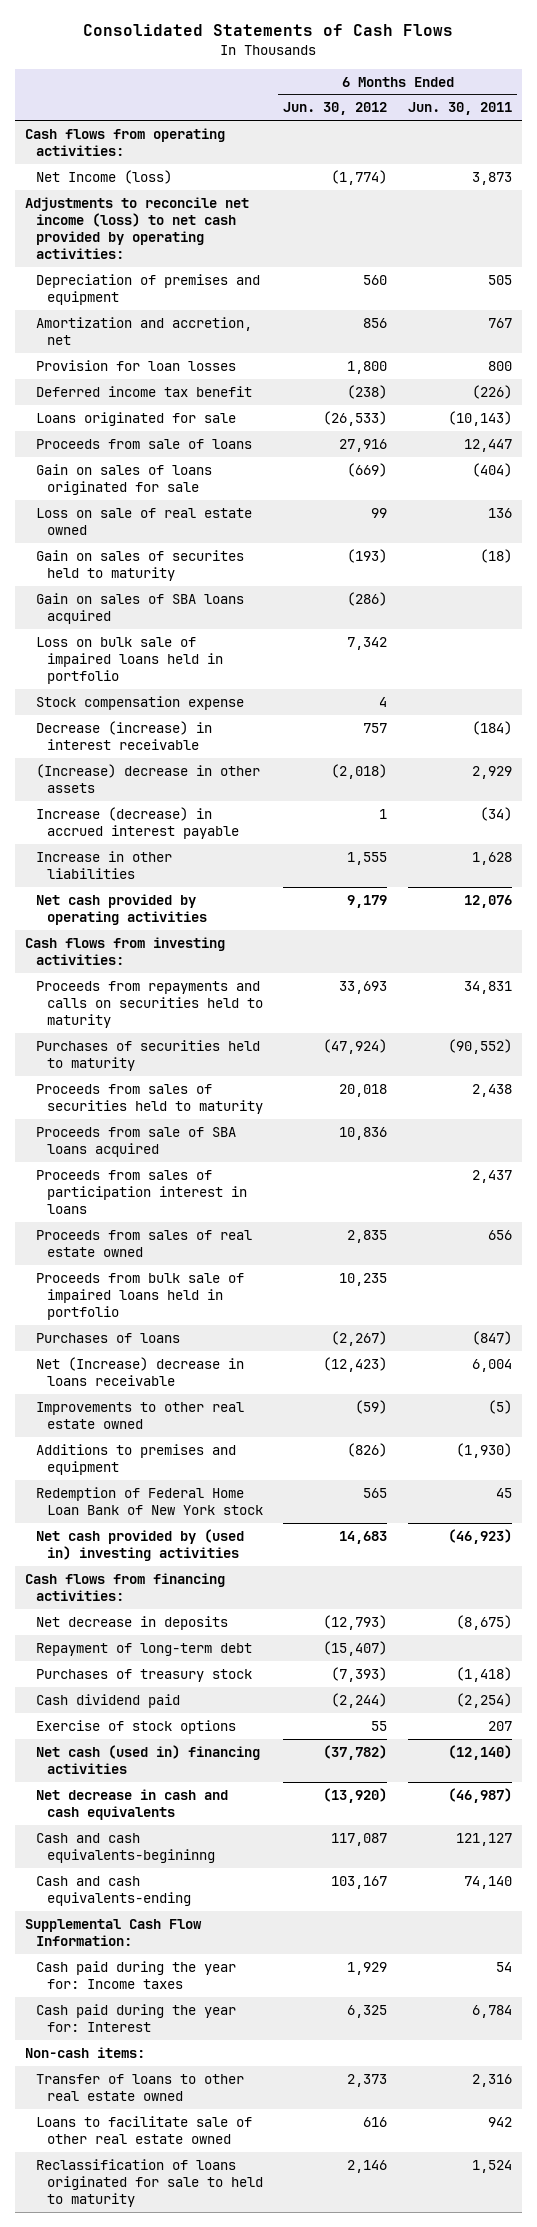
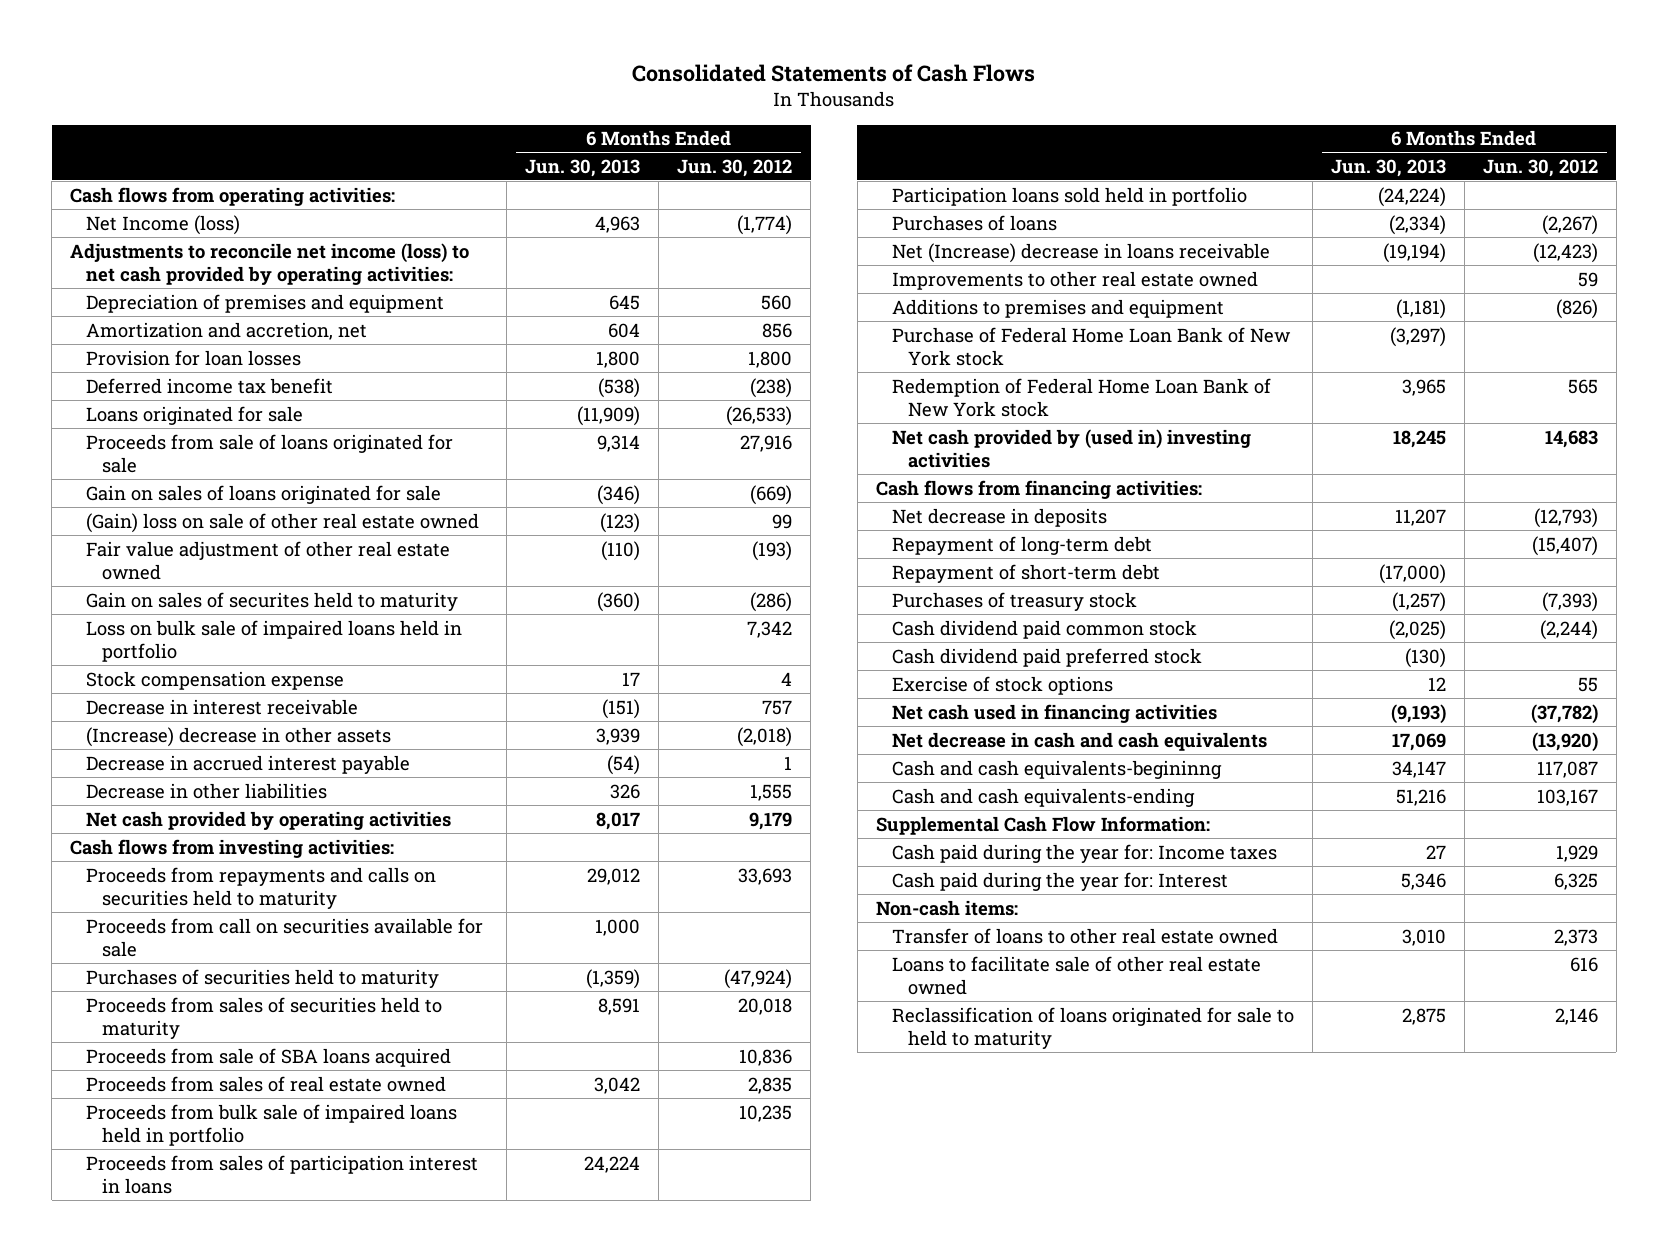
[407,102,512,116] Jun. 30, 2011 -> none
none -> [525,158,641,177] Jun. 30, 2013
[35,438,252,449] Proceeds from sale of loans -> [86,433,454,473] Proceeds from sale of loans originated for sale
[35,592,244,624] Gain on sales of SBA loans acquired -> none
[35,507,252,535] Loss on sale of real estate owned -> [86,512,480,533] (Gain) loss on sale of other real estate owned
none -> [86,540,451,580] Fair value adjustment of other real estate owned
[347,548,388,563] (193) -> [750,591,793,612] (286)
[35,720,212,750] Decrease (increase) in interest receivable -> [86,698,359,715] Decrease in interest receivable
[35,806,239,839] Increase (decrease) in accrued interest payable -> [86,754,411,774] Decrease in accrued interest payable
[35,850,172,879] Increase in other liabilities -> [86,782,328,799] Decrease in other liabilities
none -> [86,917,484,957] Proceeds from call on securities available for sale
[35,1169,247,1214] Proceeds from sales of participation interest in loans -> [86,1154,479,1194] Proceeds from sales of participation interest in loans
none -> [891,186,1247,206] Participation loans sold held in portfolio
[355,1399,388,1414] (59) -> [1577,271,1598,287] 59
none -> [891,326,1291,366] Purchase of Federal Home Loan Bank of New York stock
none -> [891,563,1160,583] Repayment of short-term debt
[35,1693,180,1708] Cash dividend paid -> [891,619,1197,639] Cash dividend paid common stock
none -> [891,647,1202,667] Cash dividend paid preferred stock
[35,1744,260,1774] Net cash (used in) financing activities -> [891,703,1217,723] Net cash used in financing activities

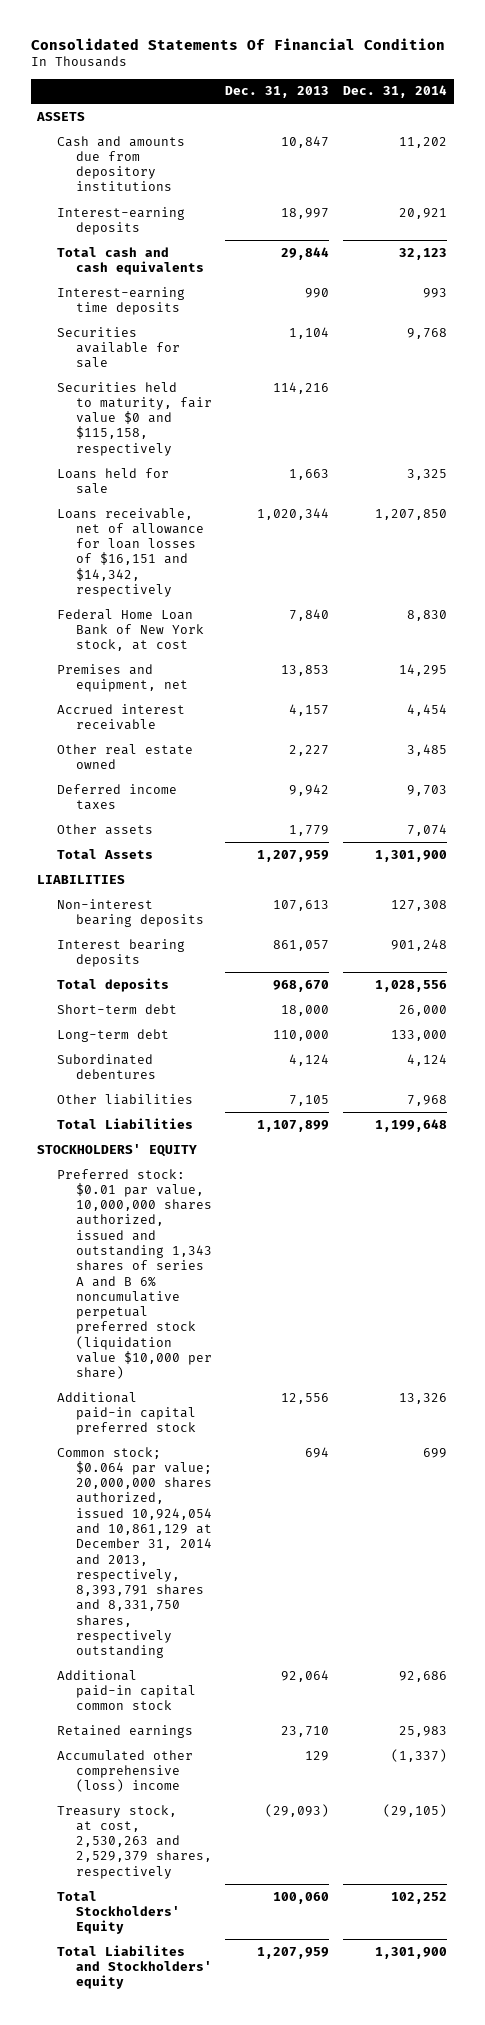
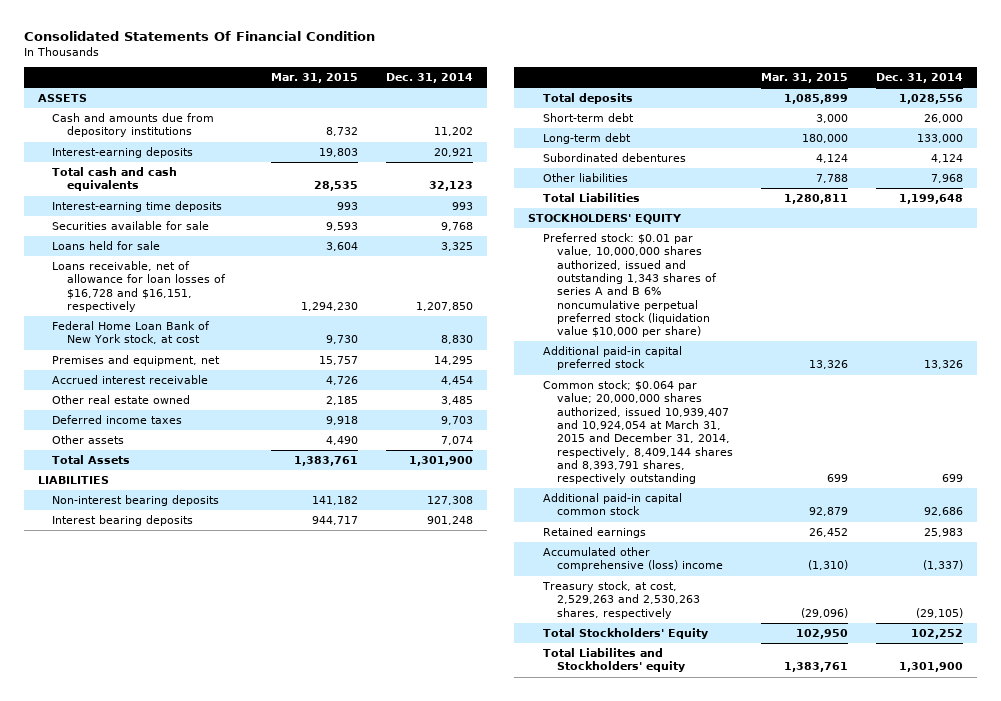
[225,86,330,99] Dec. 31, 2013 -> none
none -> [270,73,358,84] Mar. 31, 2015
[56,381,212,456] Securities held to maturity, fair value $0 and $115,158, respectively -> none
[56,507,204,597] Loans receivable, net of allowance for loan losses of $16,151 and $14,342, respectively -> [52,261,227,313] Loans receivable, net of allowance for loan losses of $16,728 and $16,151, respectively
[56,1446,212,1659] Common stock; $0.064 par value; 20,000,000 shares authorized, issued 10,924,054 and 10,861,129 at December 31, 2014 and 2013, respectively, 8,393,791 shares and 8,331,750 shares, respectively outstanding -> [542,380,734,485] Common stock; $0.064 par value; 20,000,000 shares authorized, issued 10,939,407 and 10,924,054 at March 31, 2015 and December 31, 2014, respectively, 8,409,144 shares and 8,393,791 shares, respectively outstanding
[56,1804,212,1879] Treasury stock, at cost, 2,530,263 and 2,529,379 shares, respectively -> [541,581,701,619] Treasury stock, at cost, 2,529,263 and 2,530,263 shares, respectively

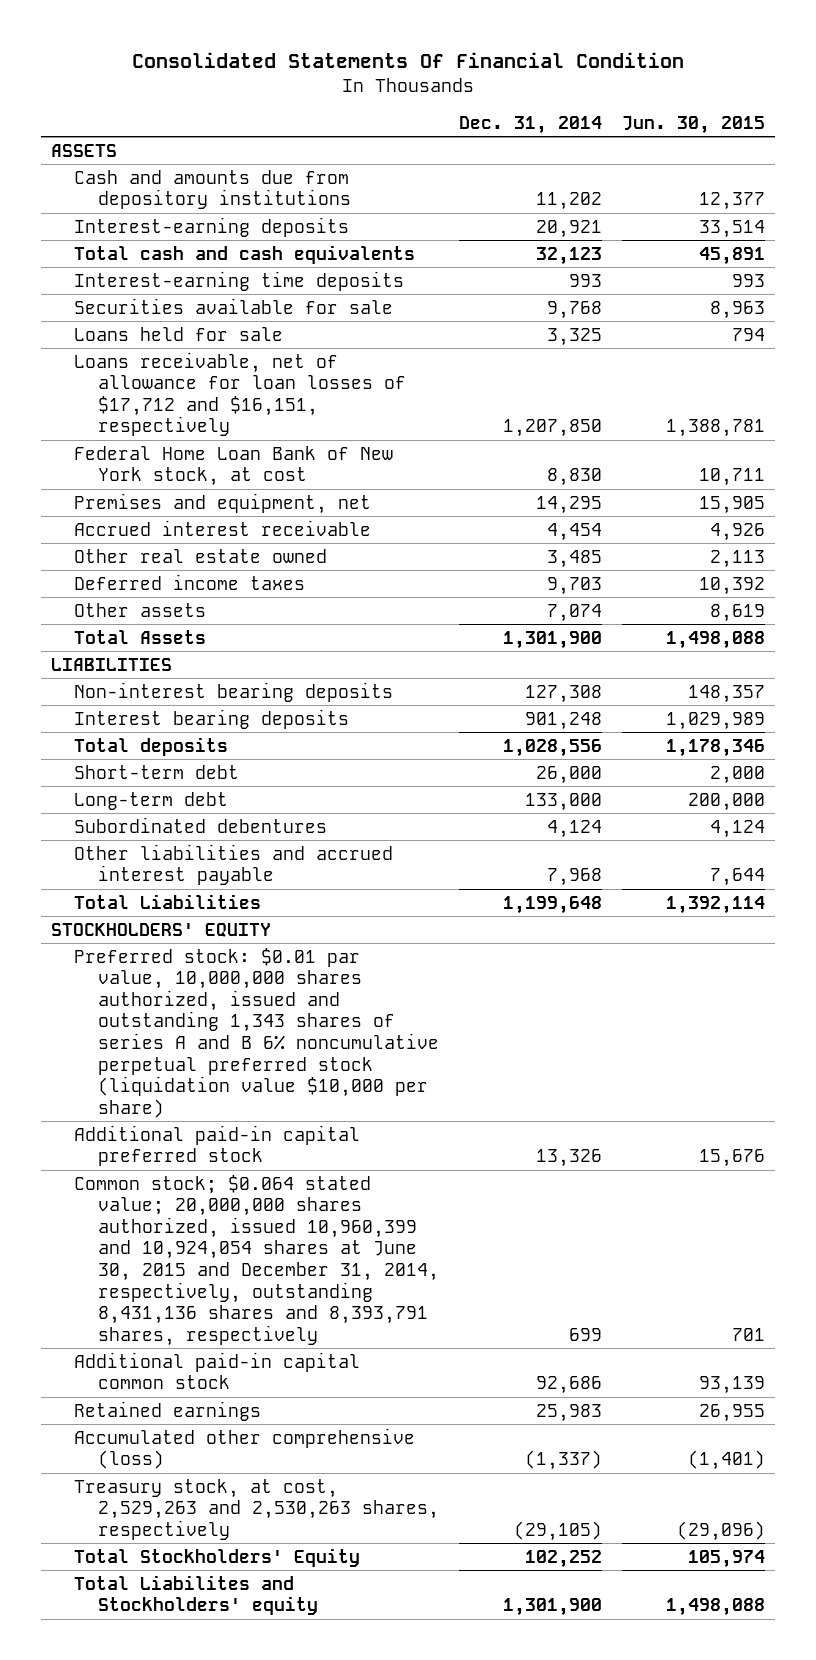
[270,73,358,84] Mar. 31, 2015 -> none
none -> [621,115,765,134] Jun. 30, 2015
[52,261,227,313] Loans receivable, net of allowance for loan losses of $16,728 and $16,151, respectively -> [74,351,406,437] Loans receivable, net of allowance for loan losses of $17,712 and $16,151, respectively
[542,173,628,183] Other liabilities -> [74,843,394,886] Other liabilities and accrued interest payable
[542,380,734,485] Common stock; $0.064 par value; 20,000,000 shares authorized, issued 10,939,407 and 10,924,054 at March 31, 2015 and December 31, 2014, respectively, 8,409,144 shares and 8,393,791 shares, respectively outstanding -> [74,1174,439,1346] Common stock; $0.064 stated value; 20,000,000 shares authorized, issued 10,960,399 and 10,924,054 shares at June 30, 2015 and December 31, 2014, respectively, outstanding 8,431,136 shares and 8,393,791 shares, respectively
[542,547,724,572] Accumulated other comprehensive (loss) income -> [74,1427,416,1470] Accumulated other comprehensive (loss)

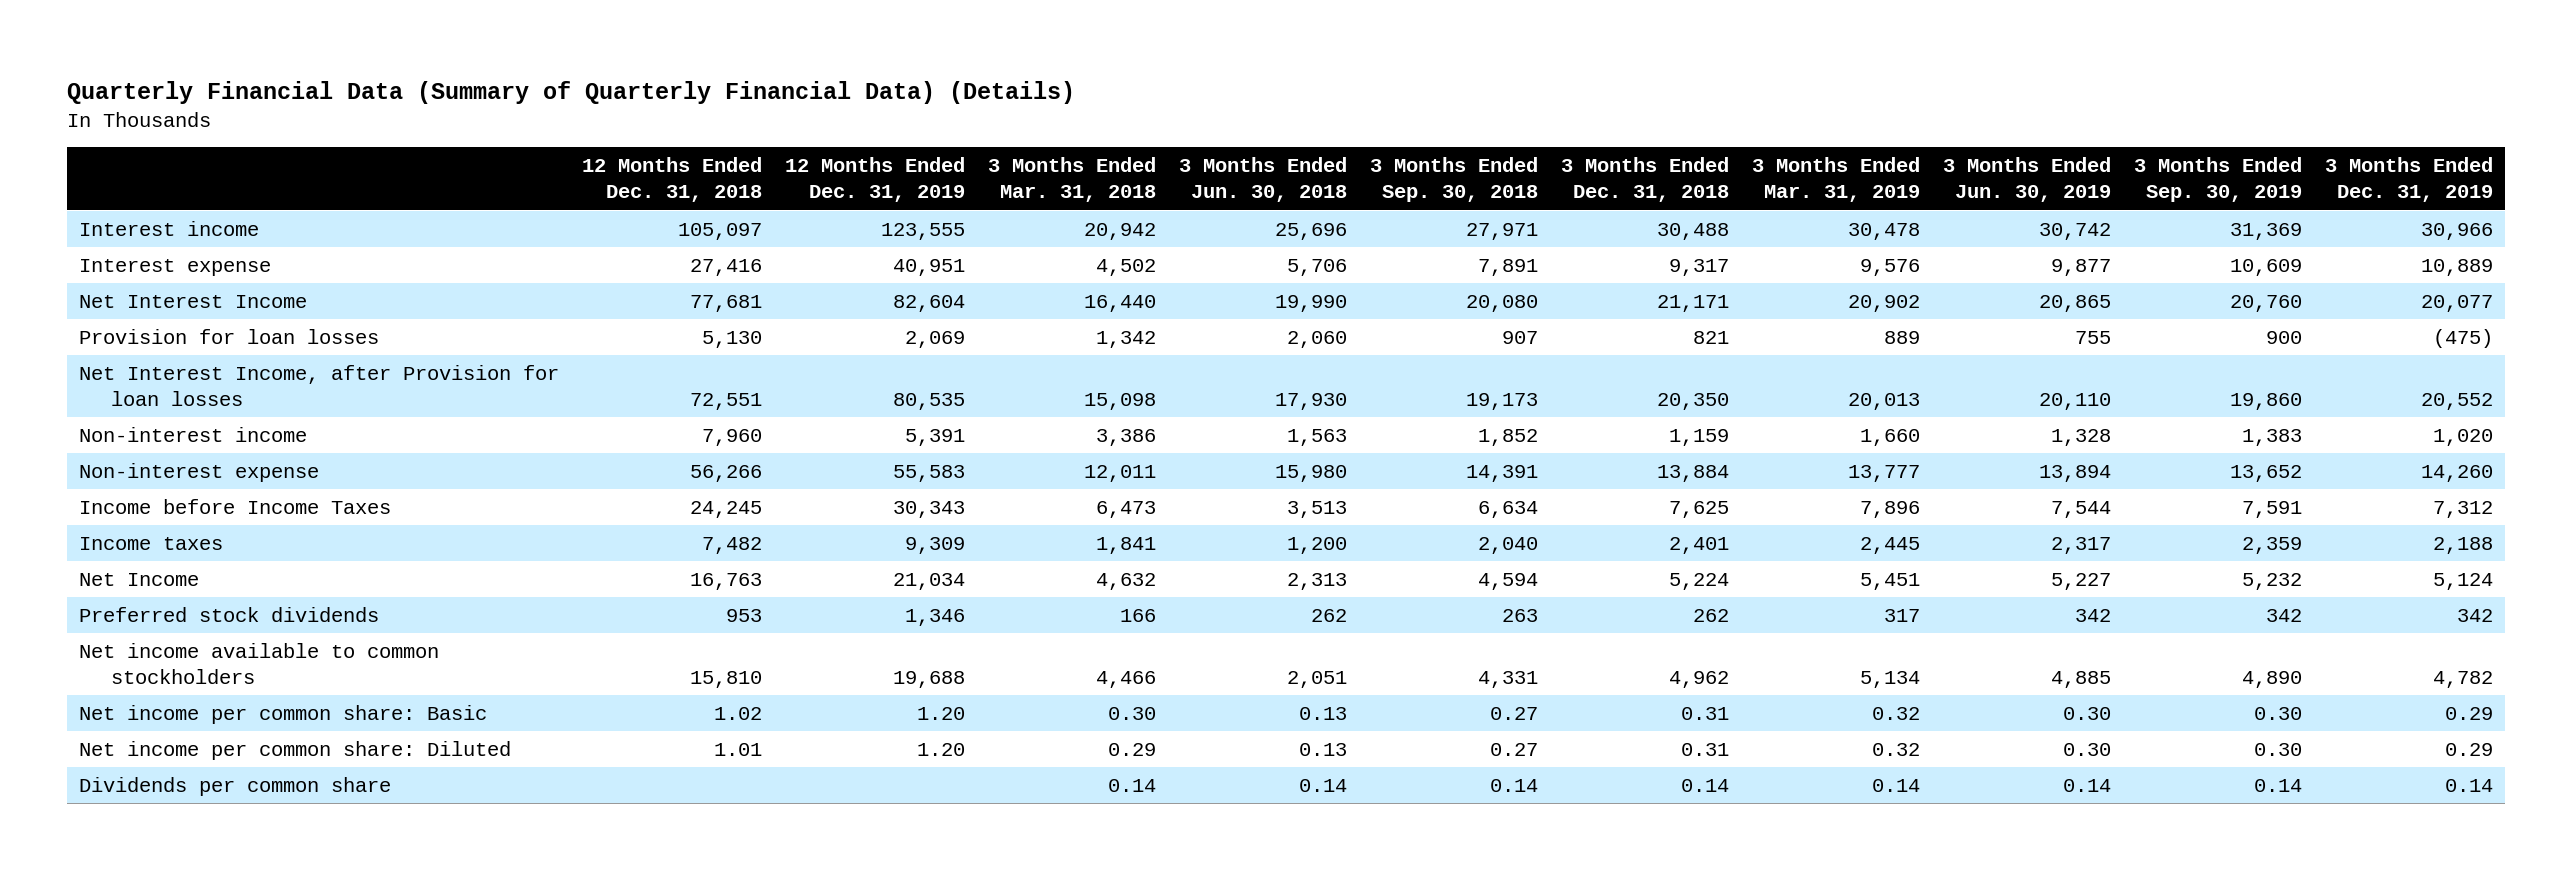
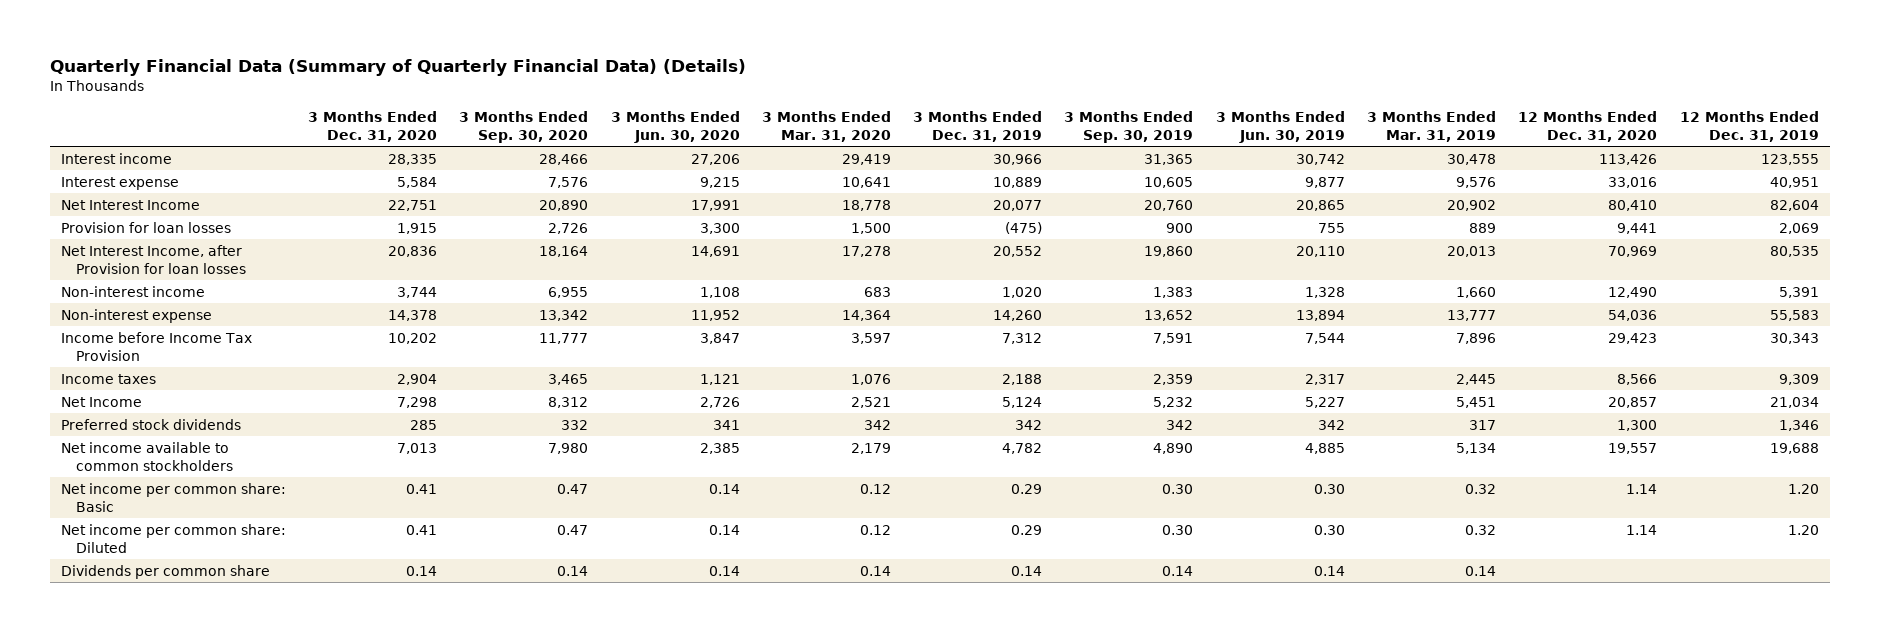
[581,157,762,203] 12 Months Ended Dec. 31, 2018 -> none
[987,157,1156,203] 3 Months Ended Mar. 31, 2018 -> none
[1178,157,1347,203] 3 Months Ended Jun. 30, 2018 -> none
[1369,157,1538,203] 3 Months Ended Sep. 30, 2018 -> none
[1560,157,1729,203] 3 Months Ended Dec. 31, 2018 -> none
none -> [308,110,438,142] 3 Months Ended Dec. 31, 2020
none -> [459,110,589,143] 3 Months Ended Sep. 30, 2020
none -> [610,110,740,143] 3 Months Ended Jun. 30, 2020
none -> [761,110,891,142] 3 Months Ended Mar. 31, 2020
none -> [1518,110,1658,142] 12 Months Ended Dec. 31, 2020
[2230,222,2303,240] 31,369 -> [1144,153,1194,165] 31,365
[2230,258,2303,276] 10,609 -> [1144,176,1194,188] 10,605
[78,498,391,514] Income before Income Taxes -> [60,331,252,361] Income before Income Tax Provision

